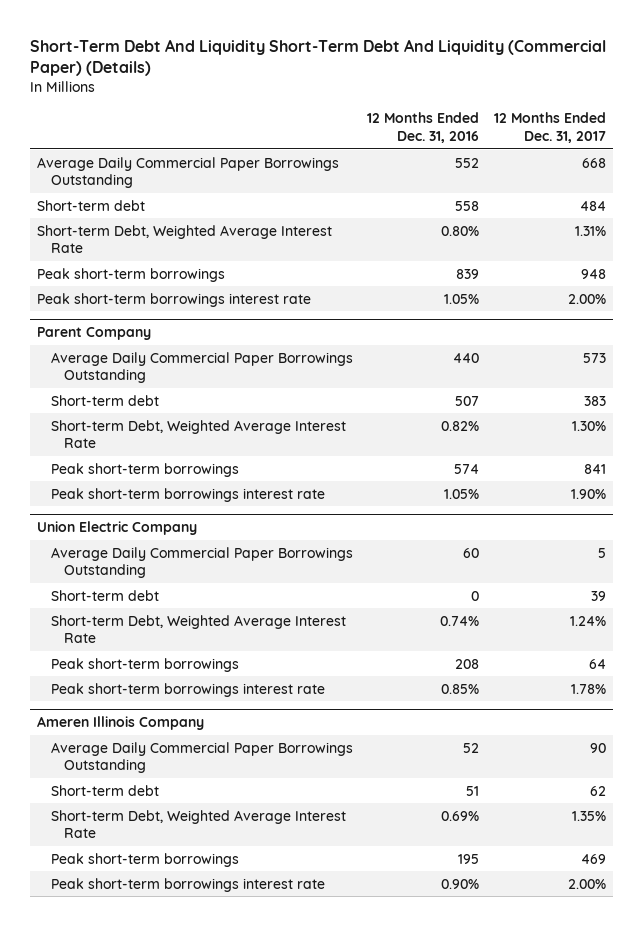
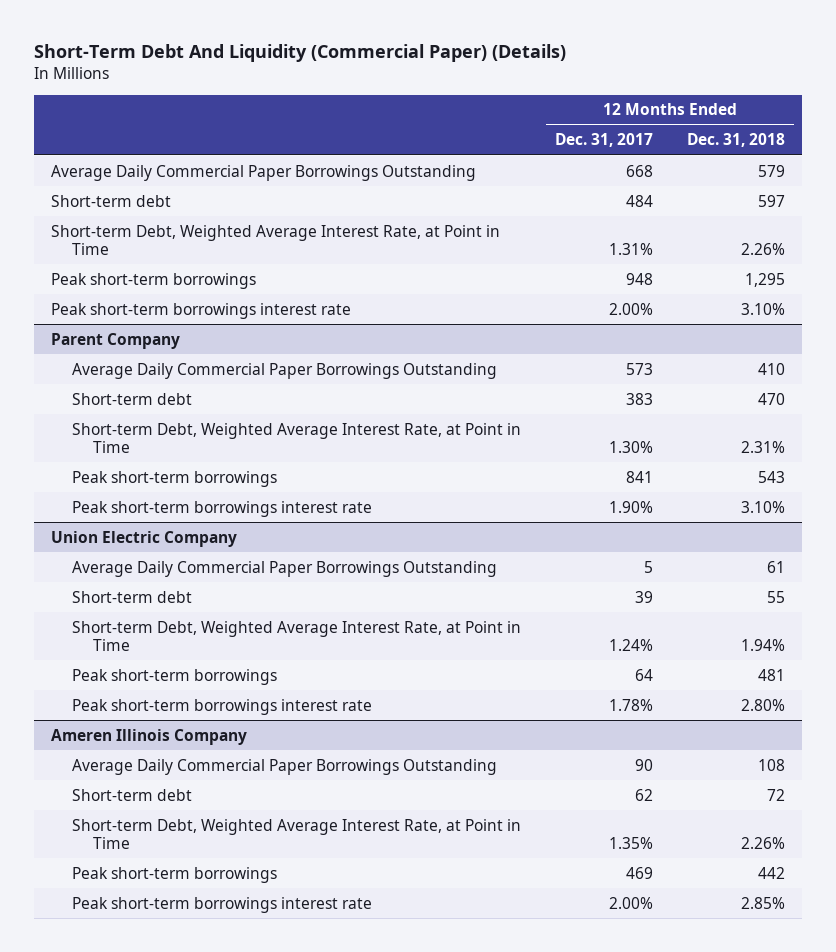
[30,38,607,77] Short-Term Debt And Liquidity Short-Term Debt And Liquidity (Commercial Paper) (Details) -> [33,43,566,62] Short-Term Debt And Liquidity (Commercial Paper) (Details)
[367,112,480,143] 12 Months Ended Dec. 31, 2016 -> none
none -> [687,133,786,148] Dec. 31, 2018
[37,224,333,253] Short-term Debt, Weighted Average Interest Rate -> [50,224,500,255] Short-term Debt, Weighted Average Interest Rate, at Point in Time
[50,419,346,448] Short-term Debt, Weighted Average Interest Rate -> [71,422,521,453] Short-term Debt, Weighted Average Interest Rate, at Point in Time
[50,614,346,643] Short-term Debt, Weighted Average Interest Rate -> [71,620,521,651] Short-term Debt, Weighted Average Interest Rate, at Point in Time
[50,809,346,838] Short-term Debt, Weighted Average Interest Rate -> [71,818,521,849] Short-term Debt, Weighted Average Interest Rate, at Point in Time

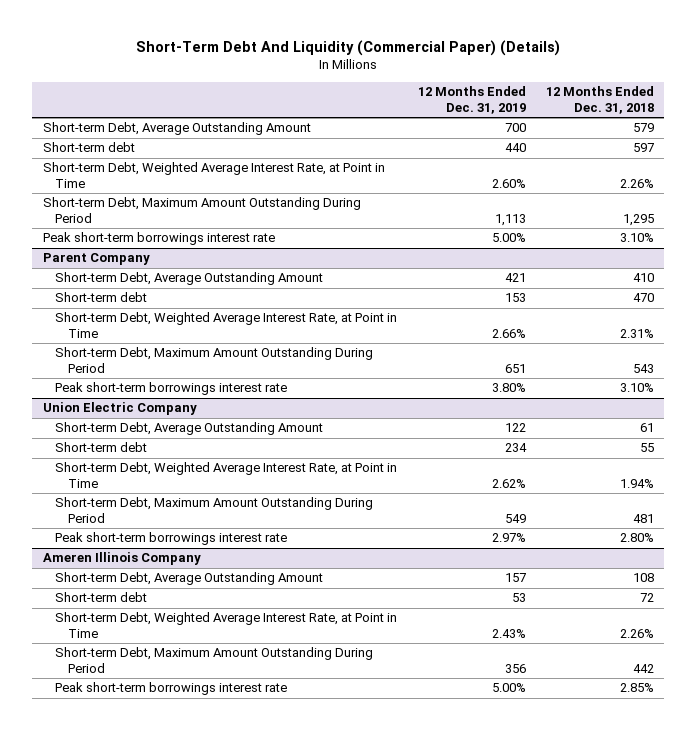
[554,133,653,148] Dec. 31, 2017 -> none
none -> [417,86,526,114] 12 Months Ended Dec. 31, 2019
[50,164,476,181] Average Daily Commercial Paper Borrowings Outstanding -> [42,122,311,136] Short-term Debt, Average Outstanding Amount
[50,272,256,289] Peak short-term borrowings -> [42,197,361,223] Short-term Debt, Maximum Amount Outstanding During Period
[71,362,497,379] Average Daily Commercial Paper Borrowings Outstanding -> none
none -> [55,272,324,286] Short-term Debt, Average Outstanding Amount
[71,470,277,487] Peak short-term borrowings -> [55,347,374,373] Short-term Debt, Maximum Amount Outstanding During Period
[71,560,497,577] Average Daily Commercial Paper Borrowings Outstanding -> none
none -> [55,422,324,436] Short-term Debt, Average Outstanding Amount
[71,668,277,685] Peak short-term borrowings -> [55,497,374,523] Short-term Debt, Maximum Amount Outstanding During Period
[71,758,497,775] Average Daily Commercial Paper Borrowings Outstanding -> none
none -> [55,572,324,586] Short-term Debt, Average Outstanding Amount
[71,866,277,883] Peak short-term borrowings -> [55,647,374,673] Short-term Debt, Maximum Amount Outstanding During Period

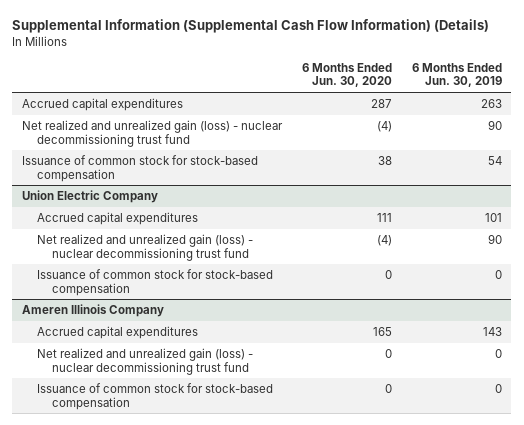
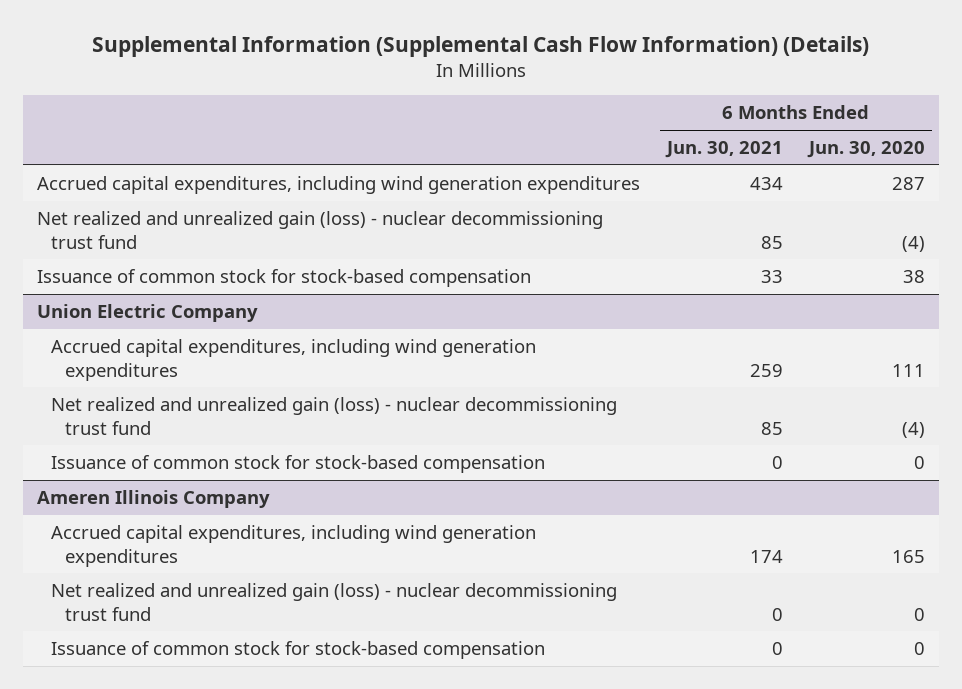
[411,63,502,88] 6 Months Ended Jun. 30, 2019 -> none
none -> [664,140,783,158] Jun. 30, 2021
[22,98,184,112] Accrued capital expenditures -> [36,175,640,194] Accrued capital expenditures, including wind generation expenditures
[36,212,198,226] Accrued capital expenditures -> [50,338,536,381] Accrued capital expenditures, including wind generation expenditures
[36,326,198,340] Accrued capital expenditures -> [50,524,536,567] Accrued capital expenditures, including wind generation expenditures

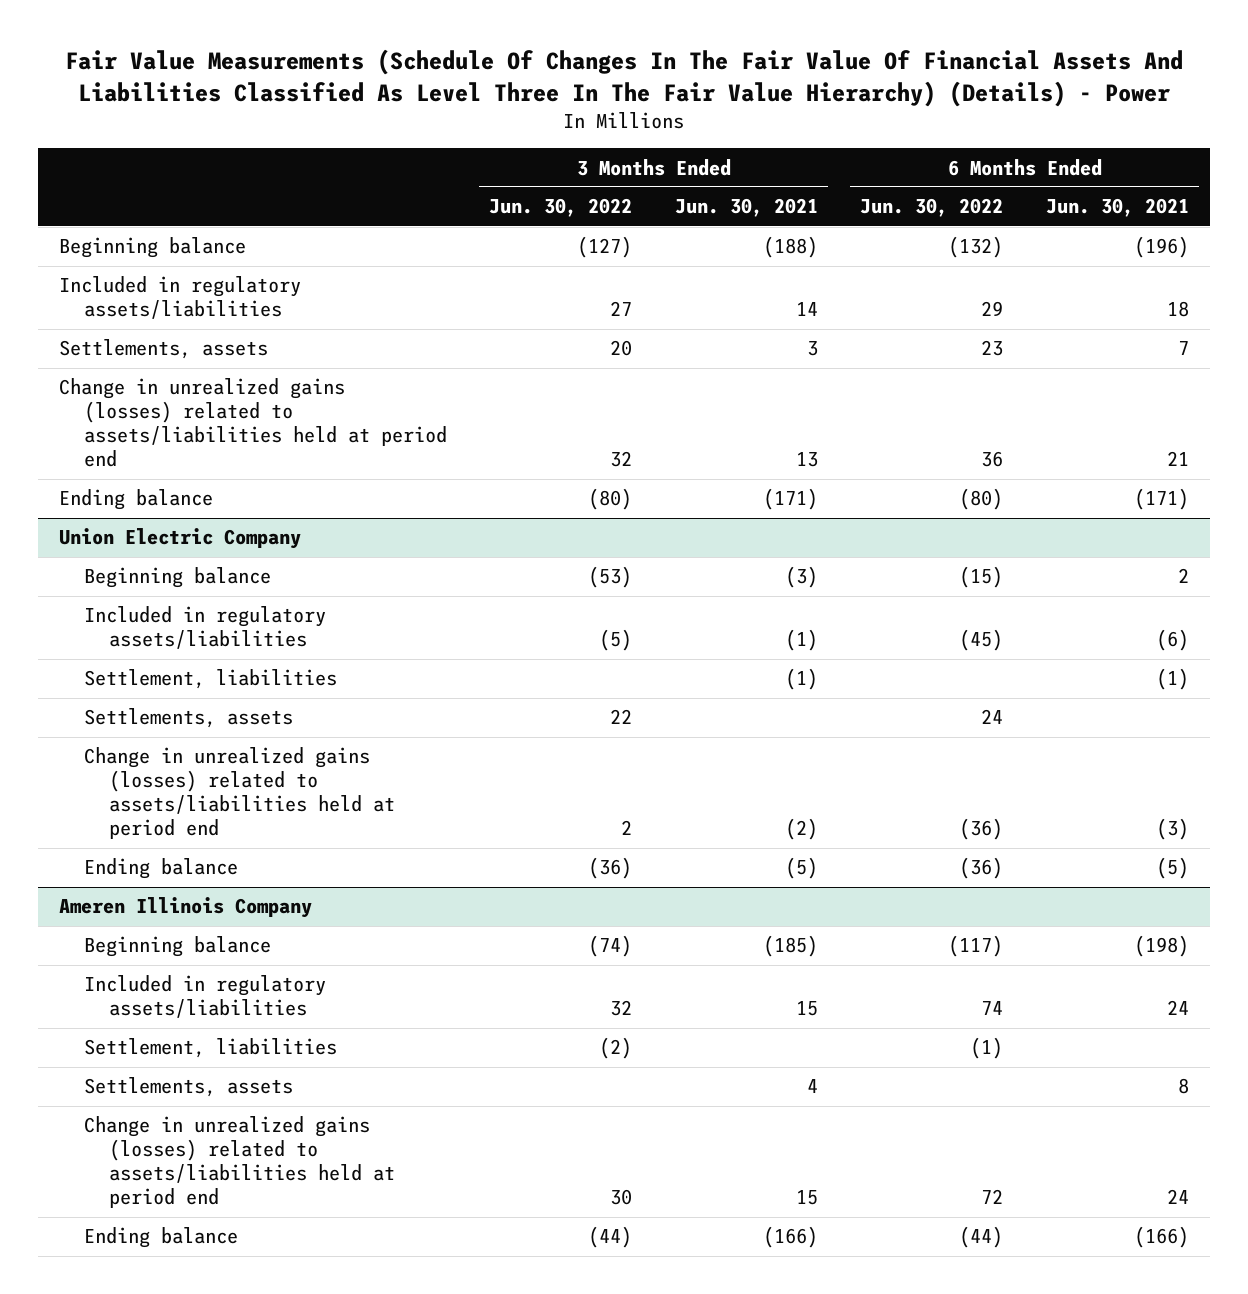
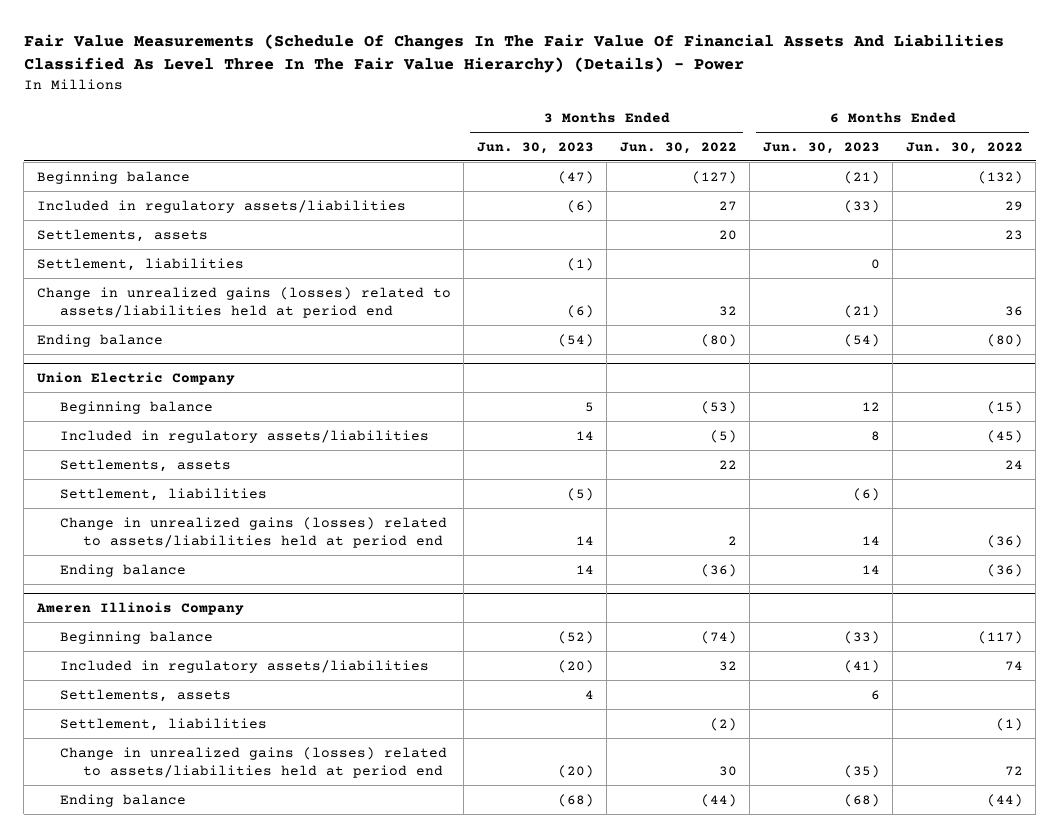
[674,198,818,218] Jun. 30, 2021 -> none
[1045,198,1189,218] Jun. 30, 2021 -> none
none -> [476,141,594,154] Jun. 30, 2023
none -> [762,141,880,154] Jun. 30, 2023
none -> [36,257,244,271] Settlement, liabilities
[83,669,337,690] Settlement, liabilities -> [59,487,267,501] Settlement, liabilities
[83,1038,337,1059] Settlement, liabilities -> [59,717,267,731] Settlement, liabilities

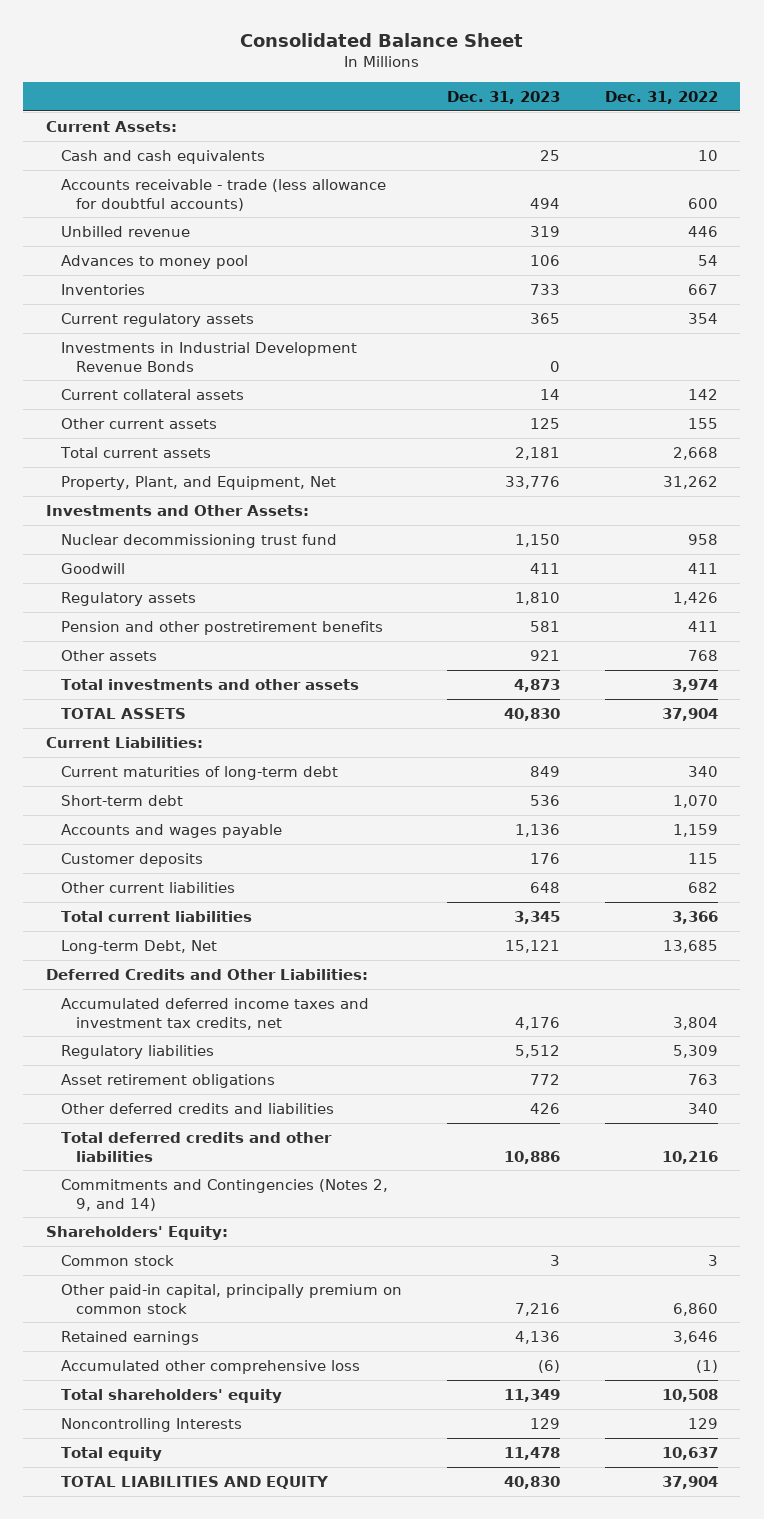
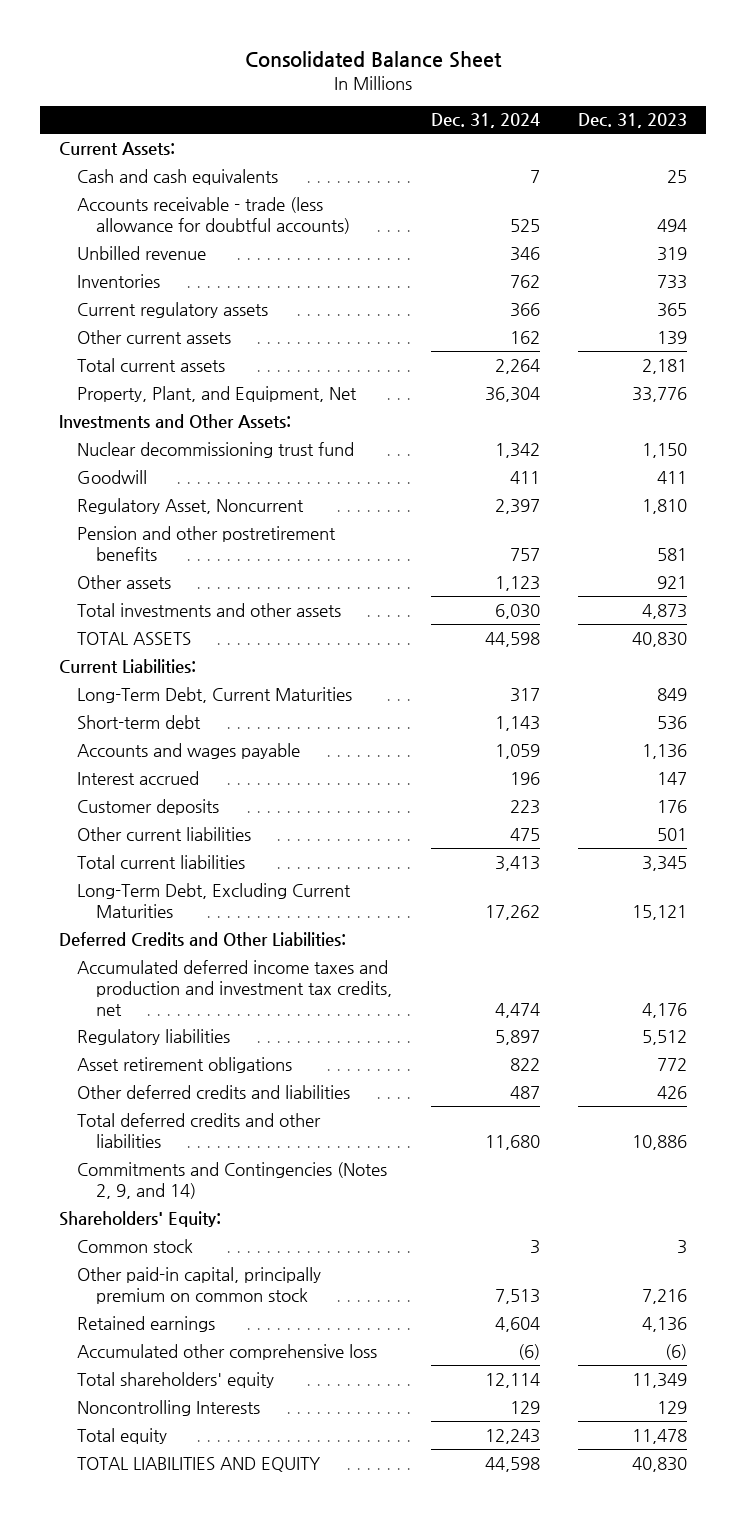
[604,90,718,104] Dec. 31, 2022 -> none
none -> [430,113,540,129] Dec. 31, 2024
[60,254,248,269] Advances to money pool -> none
[60,341,357,372] Investments in Industrial Development Revenue Bonds -> none
[60,388,244,400] Current collateral assets -> none
[529,417,560,429] 125 -> [656,330,687,345] 139
[60,591,196,606] Regulatory assets -> [77,497,305,514] Regulatory Asset, Noncurrent
[60,765,338,780] Current maturities of long-term debt -> [77,686,353,703] Long-Term Debt, Current Maturities
none -> [77,770,200,785] Interest accrued
[529,881,560,893] 648 -> [656,827,687,841] 501
[60,939,217,954] Long-term Debt, Net -> [77,882,352,918] Long-Term Debt, Excluding Current Maturities
[60,997,369,1030] Accumulated deferred income taxes and investment tax credits, net -> [77,959,393,1016] Accumulated deferred income taxes and production and investment tax credits, net

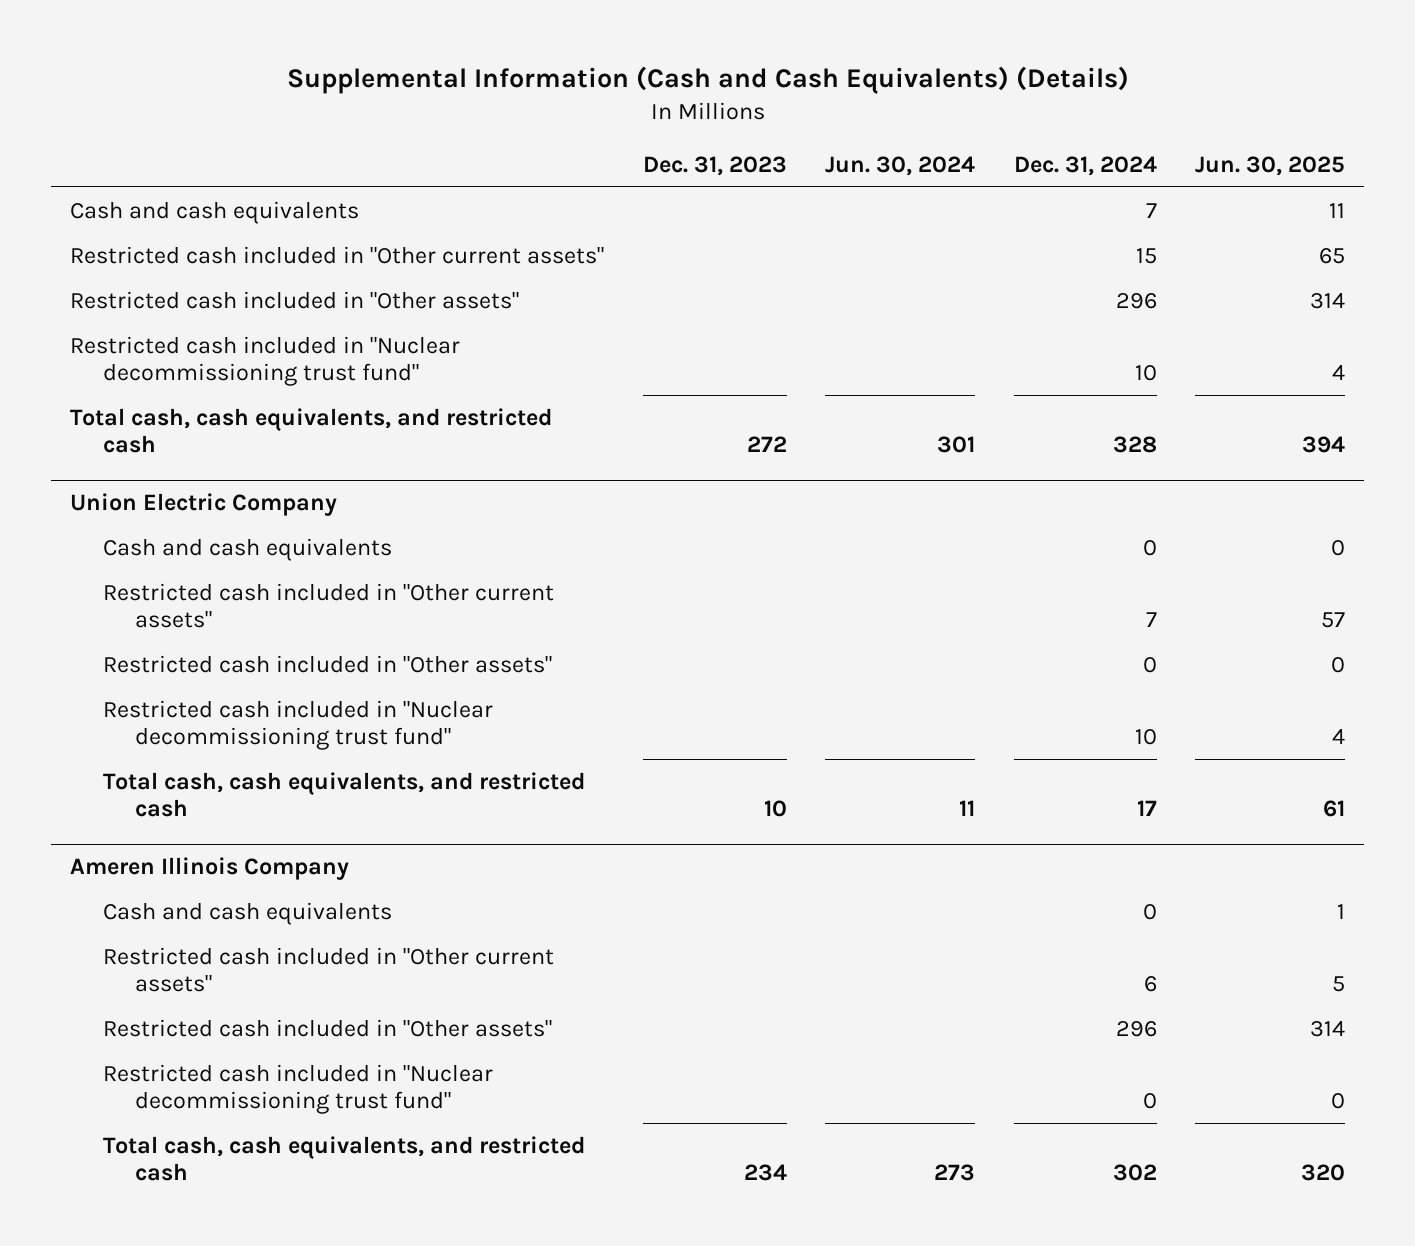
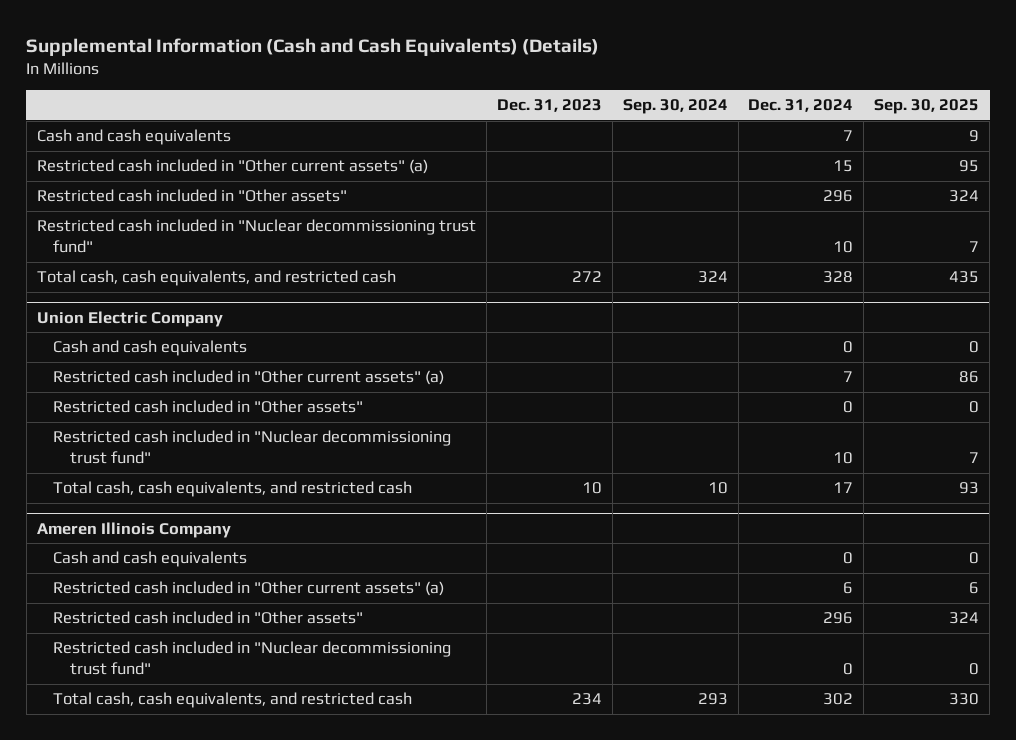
[825,155,976,176] Jun. 30, 2024 -> none
[1195,155,1346,176] Jun. 30, 2025 -> none
none -> [622,99,728,115] Sep. 30, 2024
none -> [874,99,980,115] Sep. 30, 2025
[70,245,605,264] Restricted cash included in "Other current assets" -> [36,159,428,175] Restricted cash included in "Other current assets" (a)
[102,582,554,628] Restricted cash included in "Other current assets" -> [53,370,445,386] Restricted cash included in "Other current assets" (a)
[102,946,554,992] Restricted cash included in "Other current assets" -> [53,581,445,597] Restricted cash included in "Other current assets" (a)

